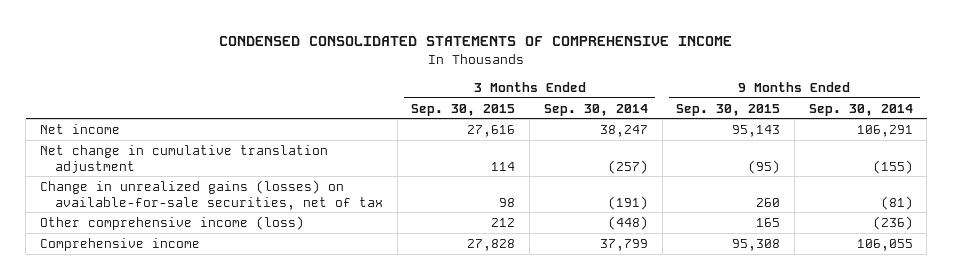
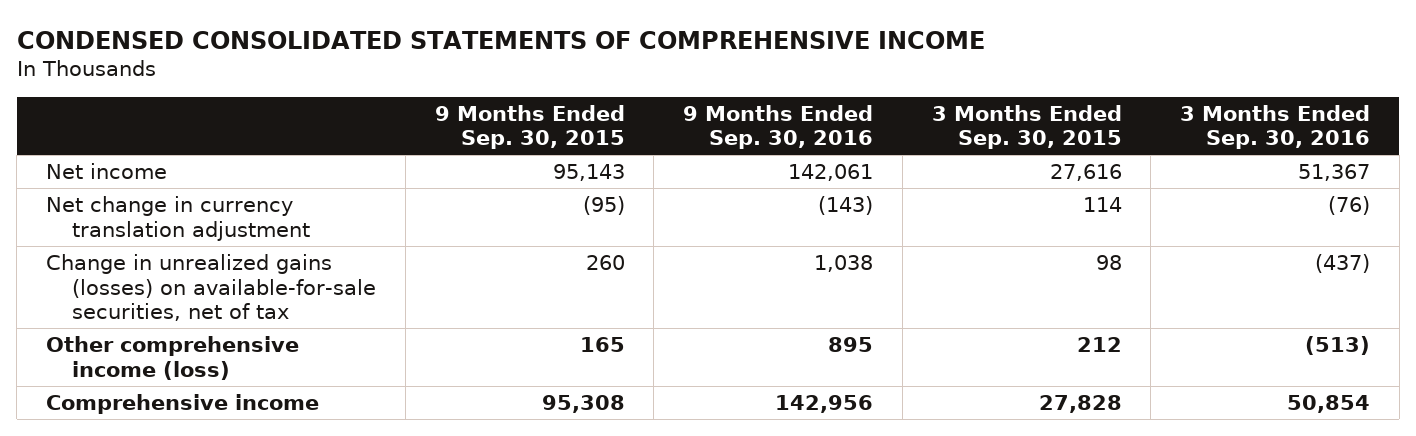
[543,103,648,116] Sep. 30, 2014 -> none
[808,103,913,116] Sep. 30, 2014 -> none
none -> [683,104,874,150] 9 Months Ended Sep. 30, 2016
none -> [1179,104,1370,150] 3 Months Ended Sep. 30, 2016
[40,144,329,173] Net change in cumulative translation adjustment -> [46,196,311,241] Net change in currency translation adjustment

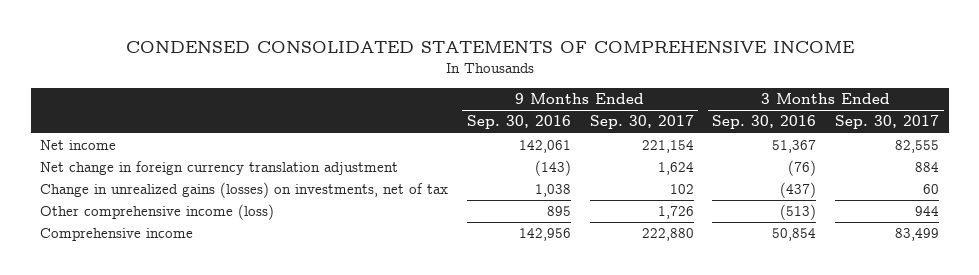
[434,104,625,150] 9 Months Ended Sep. 30, 2015 -> none
[931,104,1122,150] 3 Months Ended Sep. 30, 2015 -> none
none -> [589,115,694,130] Sep. 30, 2017
none -> [835,115,940,130] Sep. 30, 2017
[46,196,311,241] Net change in currency translation adjustment -> [40,161,399,176] Net change in foreign currency translation adjustment
[46,254,377,321] Change in unrealized gains (losses) on available-for-sale securities, net of tax -> [40,182,449,199] Change in unrealized gains (losses) on investments, net of tax

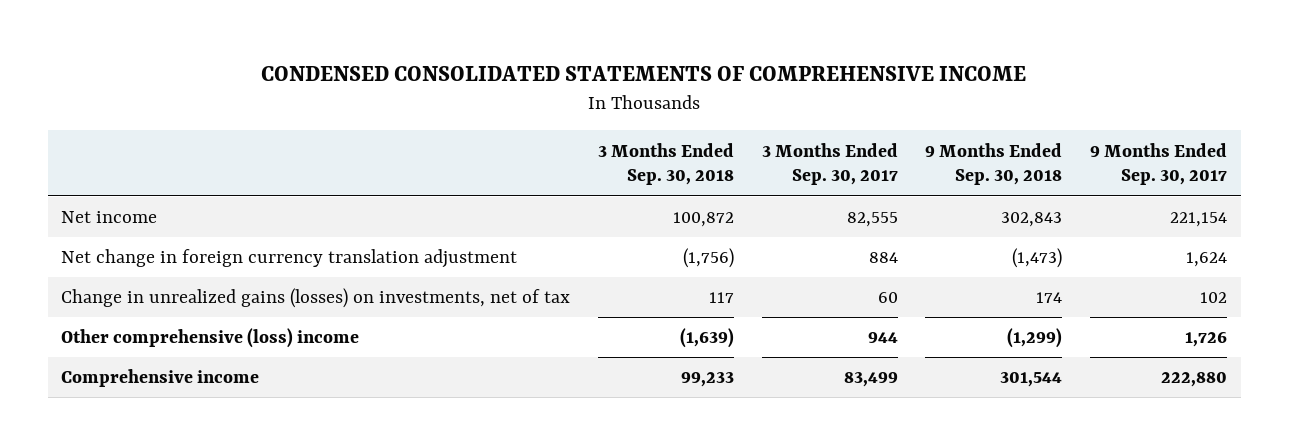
[466,115,571,130] Sep. 30, 2016 -> none
[712,115,817,130] Sep. 30, 2016 -> none
none -> [598,142,735,186] 3 Months Ended Sep. 30, 2018
none -> [925,142,1063,186] 9 Months Ended Sep. 30, 2018
[40,204,275,221] Other comprehensive income (loss) -> [61,328,360,349] Other comprehensive (loss) income

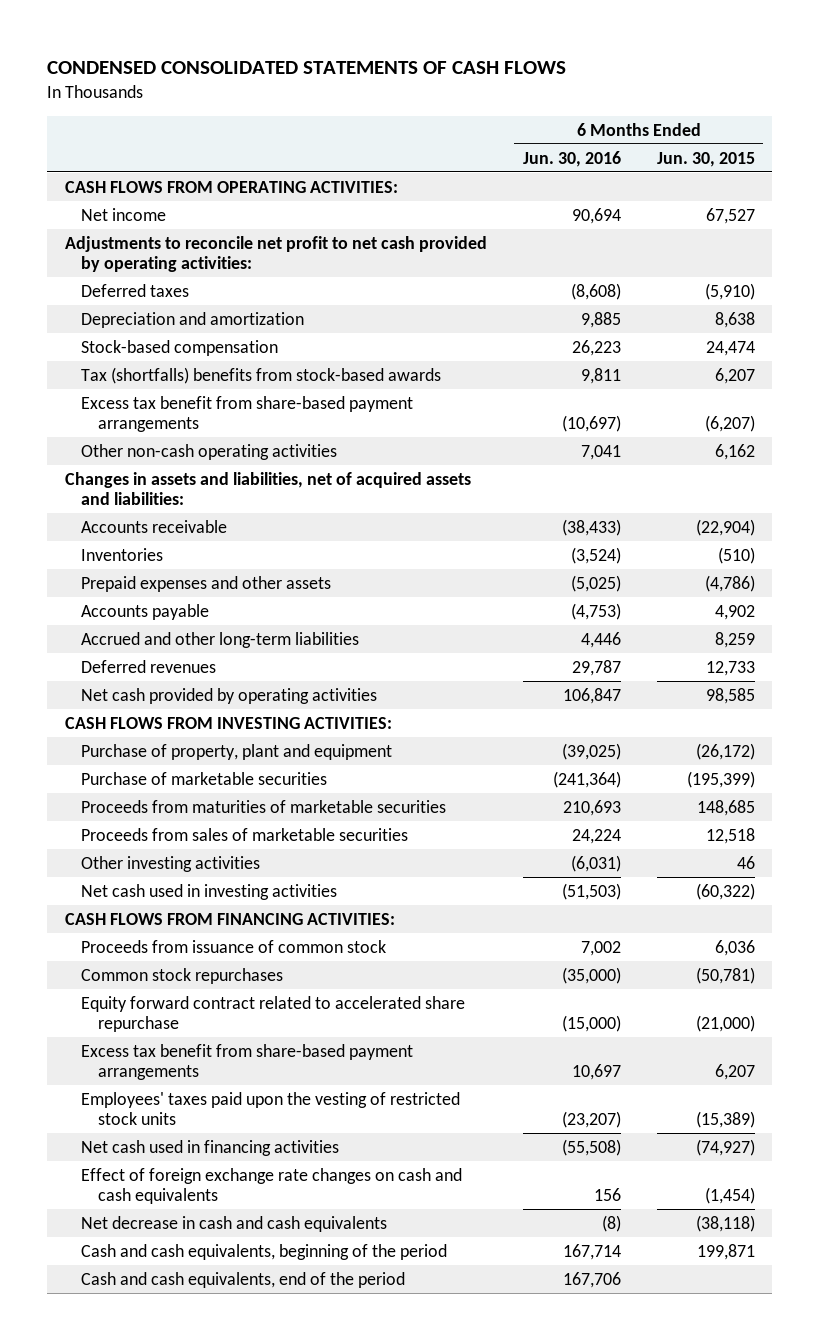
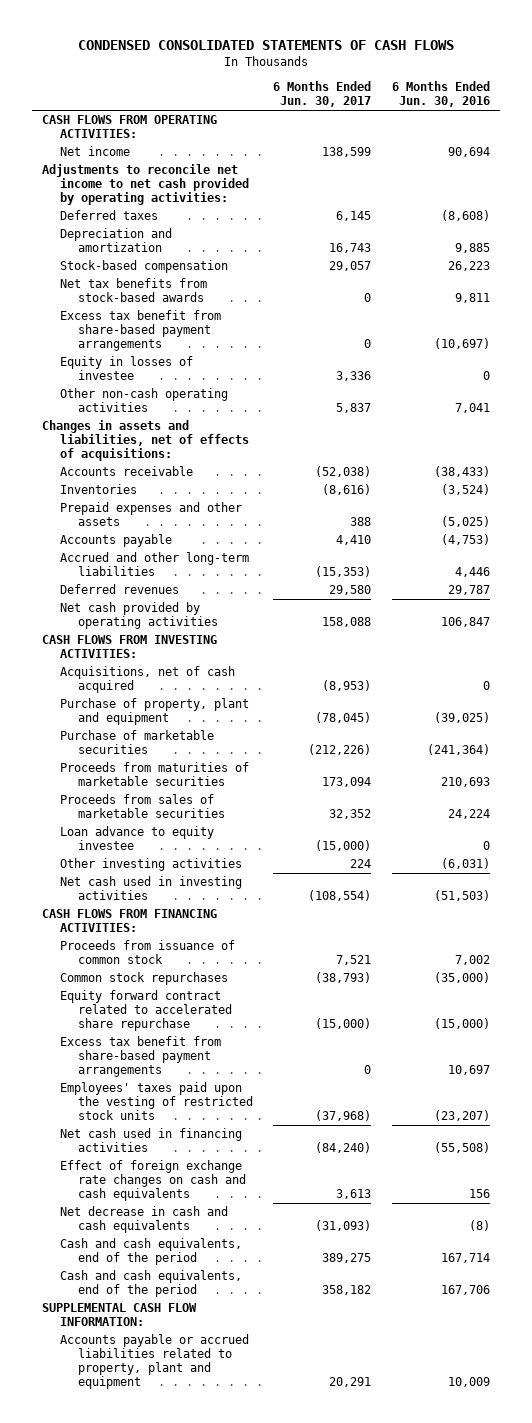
[656,151,755,167] Jun. 30, 2015 -> none
none -> [273,81,372,108] 6 Months Ended Jun. 30, 2017
[64,235,487,273] Adjustments to reconcile net profit to net cash provided by operating activities: -> [42,164,250,206] Adjustments to reconcile net income to net cash provided by operating activities:
[81,366,442,384] Tax (shortfalls) benefits from stock-based awards -> [60,278,208,303] Net tax benefits from stock-based awards
none -> [60,356,194,381] Equity in losses of investee
[64,471,471,506] Changes in assets and liabilities, net of acquired assets and liabilities: -> [42,420,250,462] Changes in assets and liabilities, net of effects of acquisitions:
none -> [60,666,236,694] Acquisitions, net of cash acquired
none -> [60,826,215,851] Loan advance to equity investee
[81,1243,448,1260] Cash and cash equivalents, beginning of the period -> [60,1238,243,1266] Cash and cash equivalents, end of the period
none -> [42,1303,198,1327] SUPPLEMENTAL CASH FLOW INFORMATION:
none -> [60,1334,250,1390] Accounts payable or accrued liabilities related to property, plant and equipment

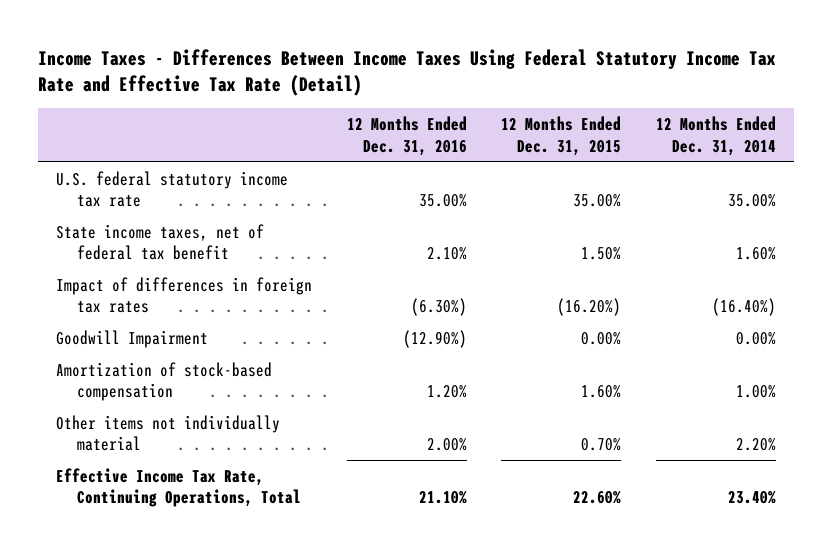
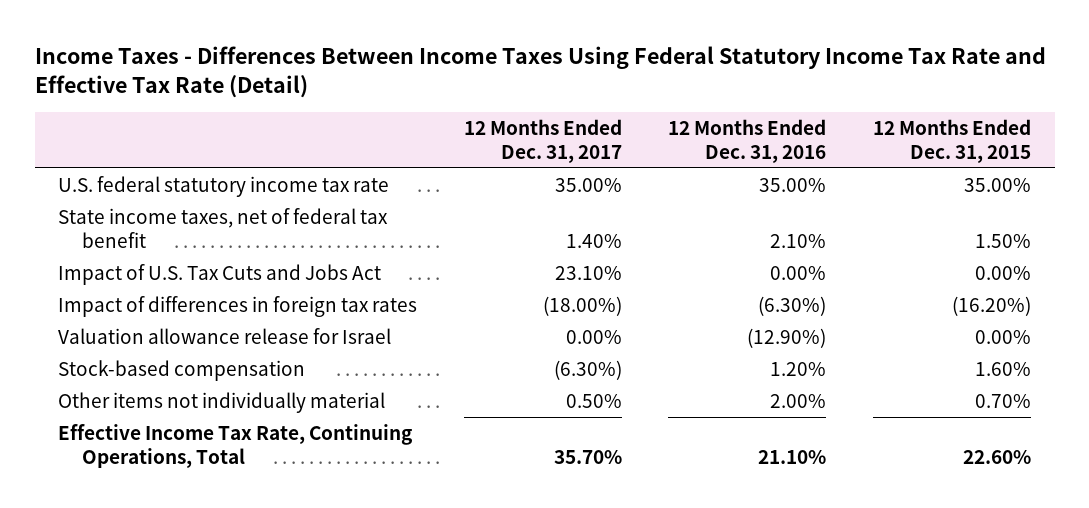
[656,116,777,156] 12 Months Ended Dec. 31, 2014 -> none
none -> [463,118,622,163] 12 Months Ended Dec. 31, 2017
none -> [57,263,381,285] Impact of U.S. Tax Cuts and Jobs Act
[55,329,208,348] Goodwill Impairment -> [57,327,391,344] Valuation allowance release for Israel
[55,361,272,402] Amortization of stock-based compensation -> [57,359,305,381] Stock-based compensation

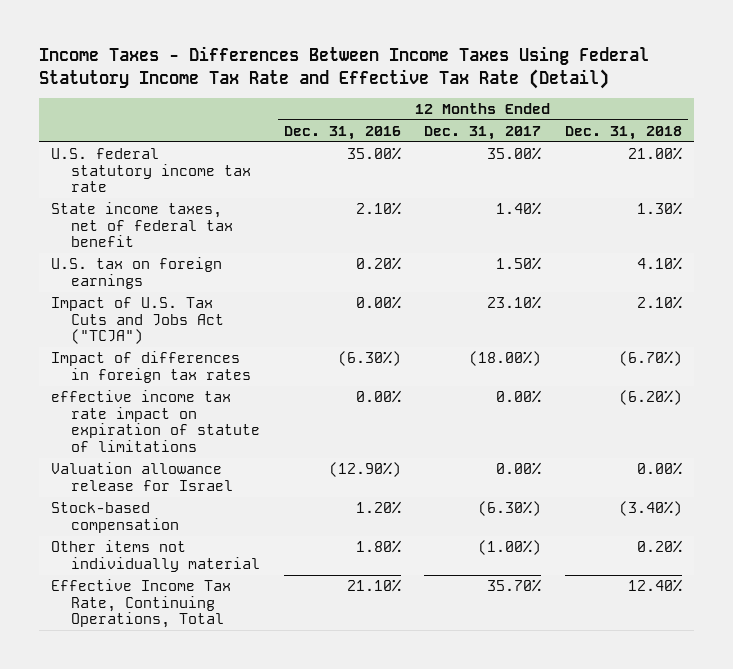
[873,118,1032,163] 12 Months Ended Dec. 31, 2015 -> none
none -> [564,125,682,140] Dec. 31, 2018
none -> [50,257,222,289] U.S. tax on foreign earnings
[57,263,381,285] Impact of U.S. Tax Cuts and Jobs Act -> [50,297,225,345] Impact of U.S. Tax Cuts and Jobs Act ("TCJA")
none -> [50,390,261,452] effective income tax rate impact on expiration of statute of limitations
[565,393,622,408] 0.50% -> [478,540,542,556] (1.00%)
[770,393,827,408] 2.00% -> [355,540,401,554] 1.80%

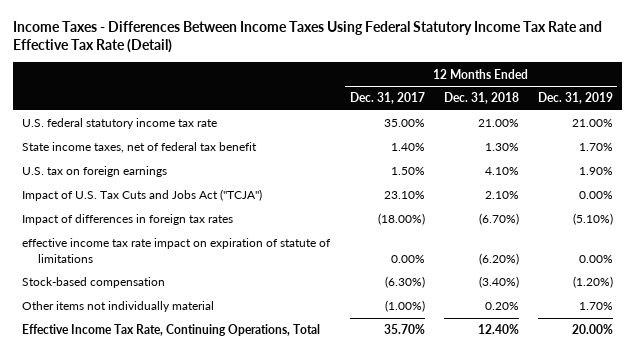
[283,125,401,140] Dec. 31, 2016 -> none
none -> [537,92,613,105] Dec. 31, 2019
[50,462,234,491] Valuation allowance release for Israel -> none

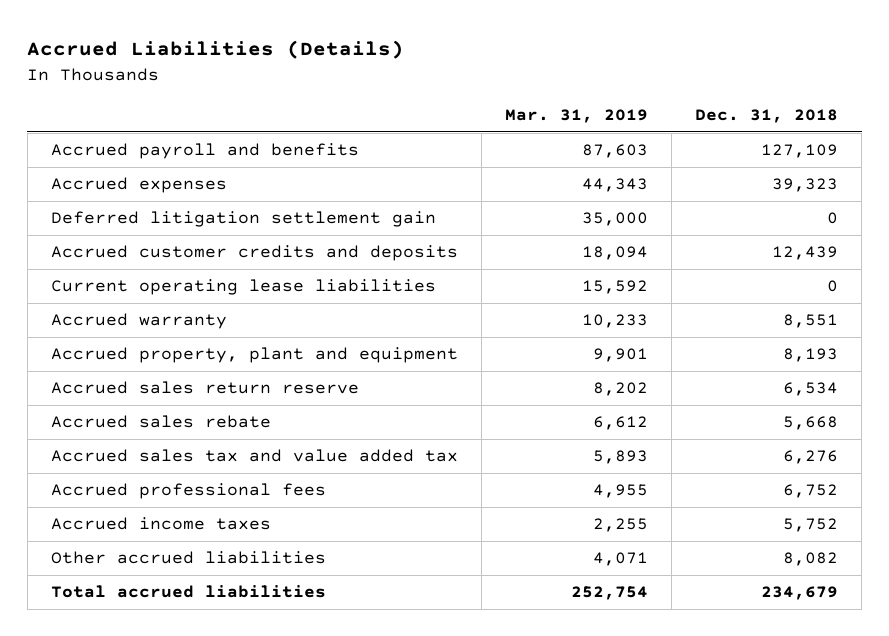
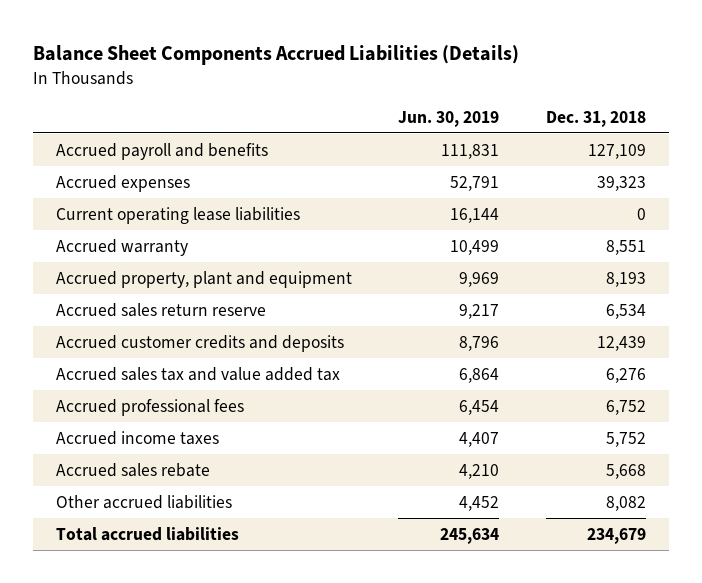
[27,40,405,60] Accrued Liabilities (Details) -> [33,45,520,66] Balance Sheet Components Accrued Liabilities (Details)
[504,109,648,124] Mar. 31, 2019 -> none
none -> [398,110,500,127] Jun. 30, 2019
[50,211,436,228] Deferred litigation settlement gain -> none
[50,245,458,262] Accrued customer credits and deposits -> [56,334,345,352] Accrued customer credits and deposits
[50,415,271,429] Accrued sales rebate -> [56,462,211,477] Accrued sales rebate

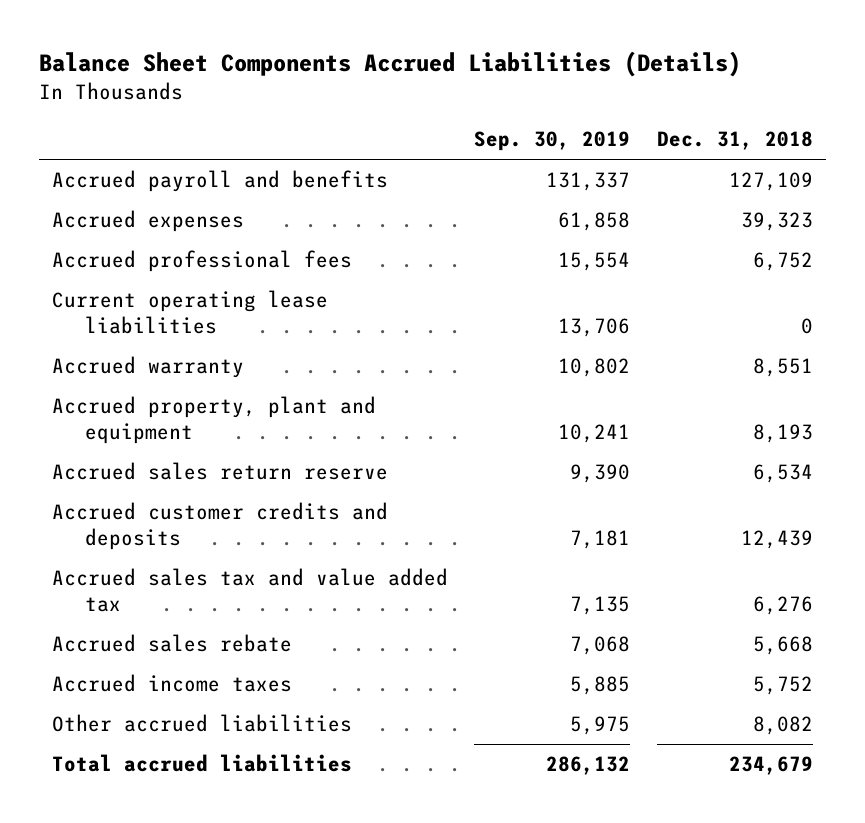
[398,110,500,127] Jun. 30, 2019 -> none
none -> [474,131,631,152] Sep. 30, 2019
[56,398,245,416] Accrued professional fees -> [52,250,353,273] Accrued professional fees
[56,430,220,445] Accrued income taxes -> [52,674,293,693] Accrued income taxes

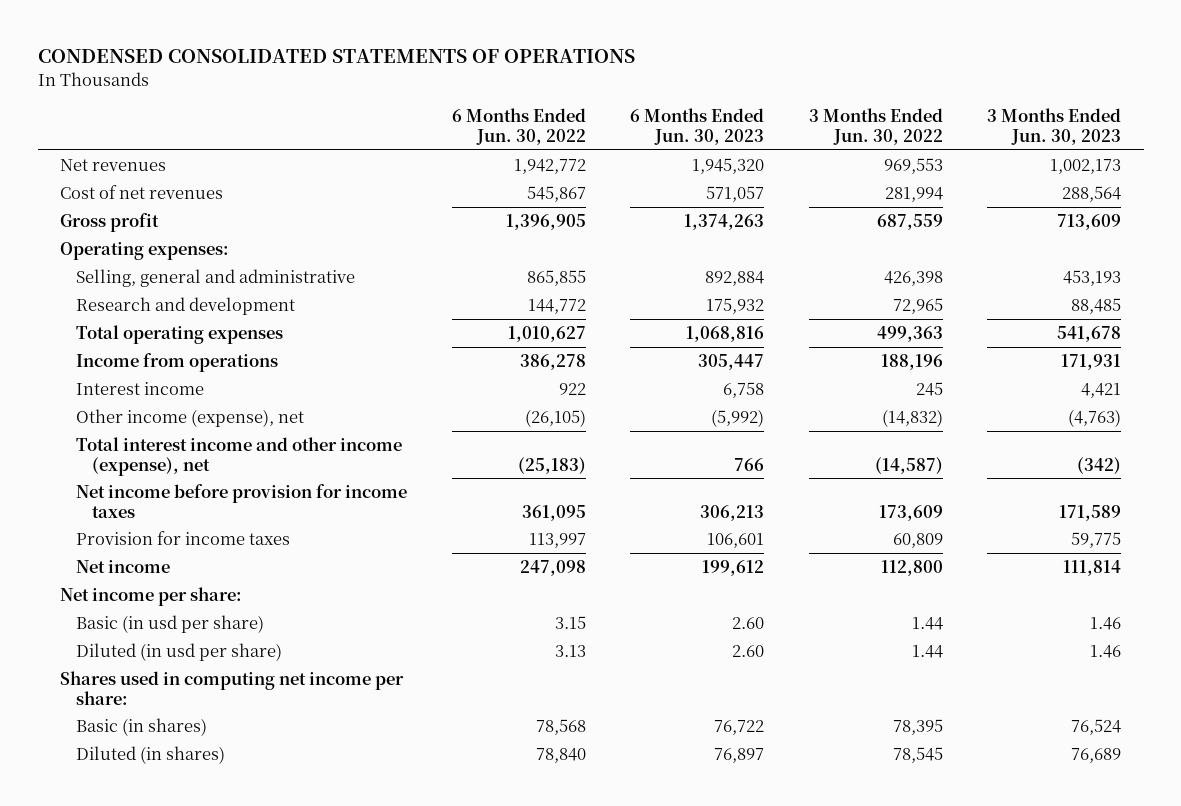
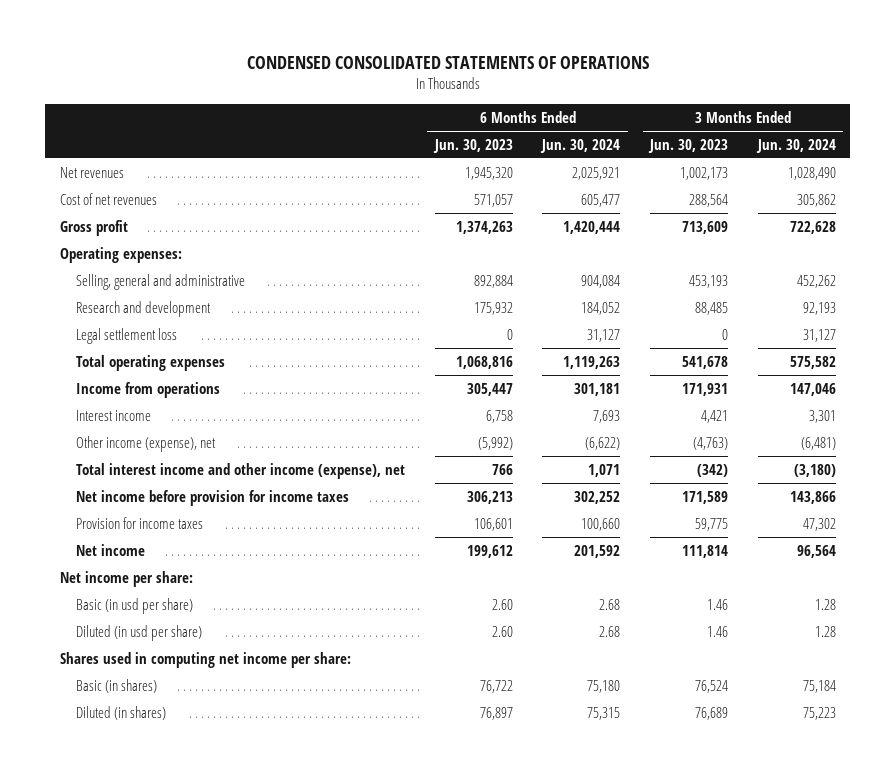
[451,107,586,145] 6 Months Ended Jun. 30, 2022 -> none
[808,107,943,145] 3 Months Ended Jun. 30, 2022 -> none
none -> [540,138,621,153] Jun. 30, 2024
none -> [755,138,836,153] Jun. 30, 2024
none -> [76,327,178,344] Legal settlement loss

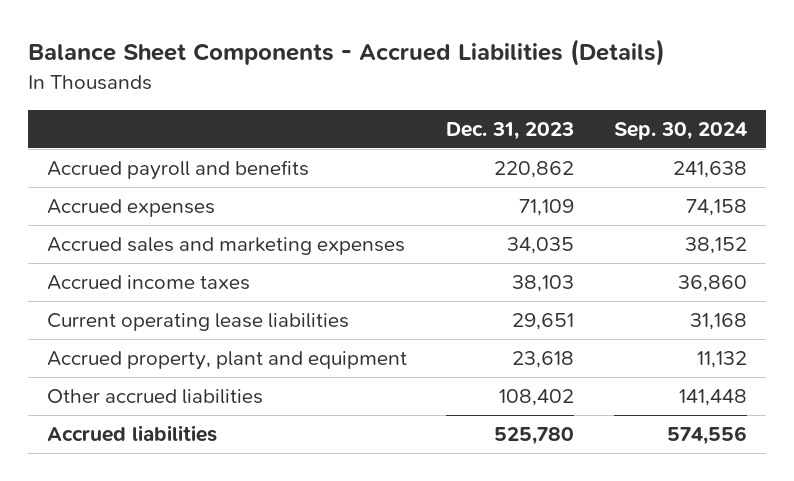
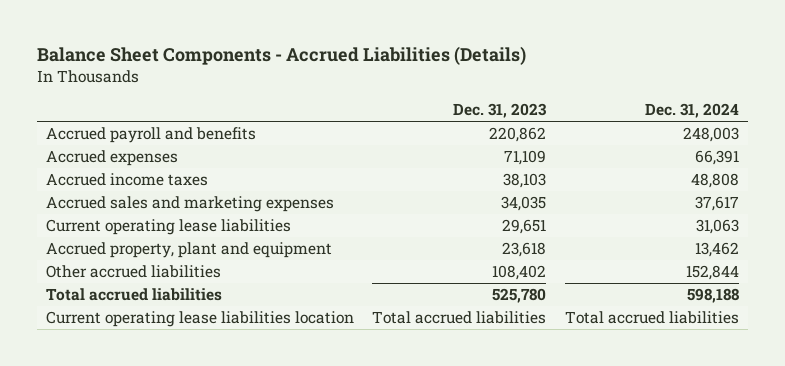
[613,121,747,140] Sep. 30, 2024 -> none
none -> [644,103,739,119] Dec. 31, 2024
[47,237,406,256] Accrued sales and marketing expenses -> [46,196,335,213] Accrued sales and marketing expenses
[47,425,218,443] Accrued liabilities -> [46,288,223,302] Total accrued liabilities
none -> [46,311,355,328] Current operating lease liabilities location

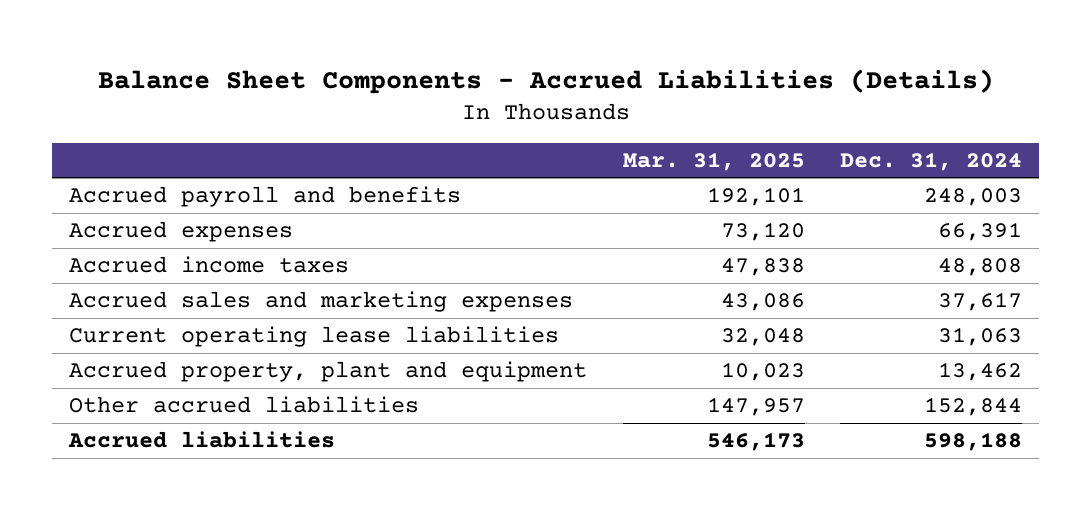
[453,103,548,119] Dec. 31, 2023 -> none
none -> [622,151,805,171] Mar. 31, 2025
[46,311,355,328] Current operating lease liabilities location -> none
[46,288,223,302] Total accrued liabilities -> [68,431,336,449] Accrued liabilities

